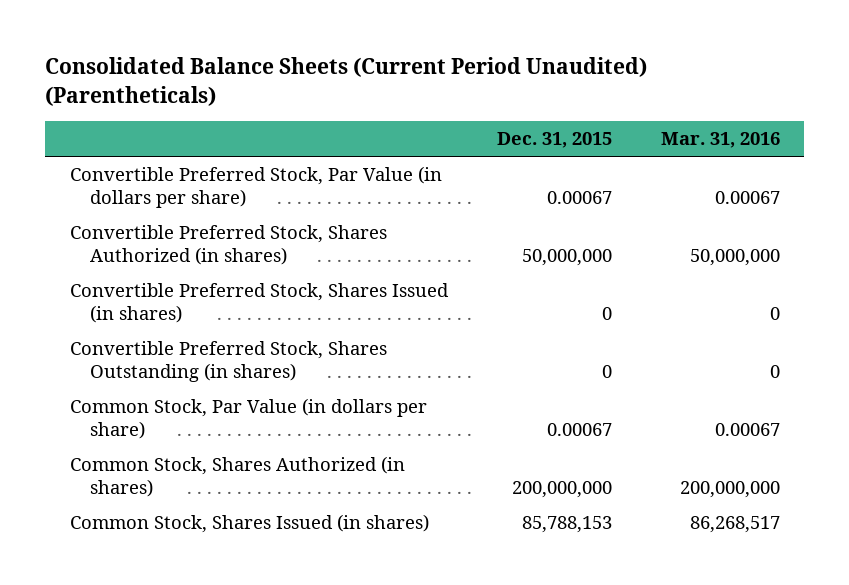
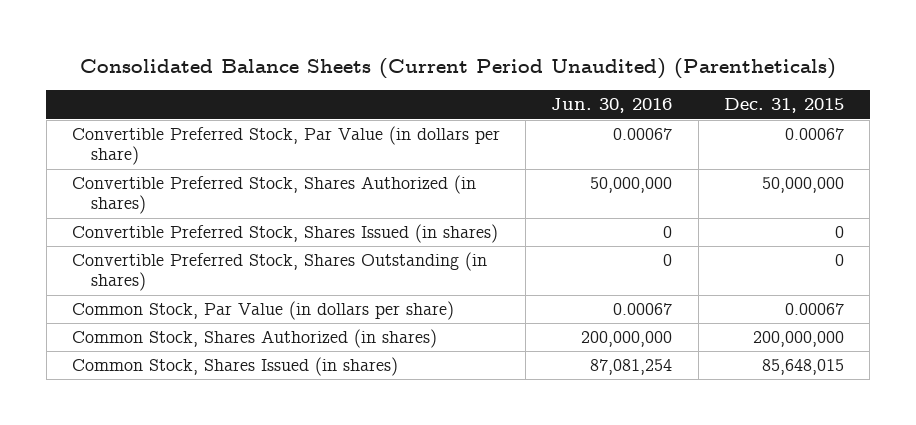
[660,132,780,149] Mar. 31, 2016 -> none
none -> [551,98,673,114] Jun. 30, 2016
[521,516,612,534] 85,788,153 -> [761,359,844,376] 85,648,015

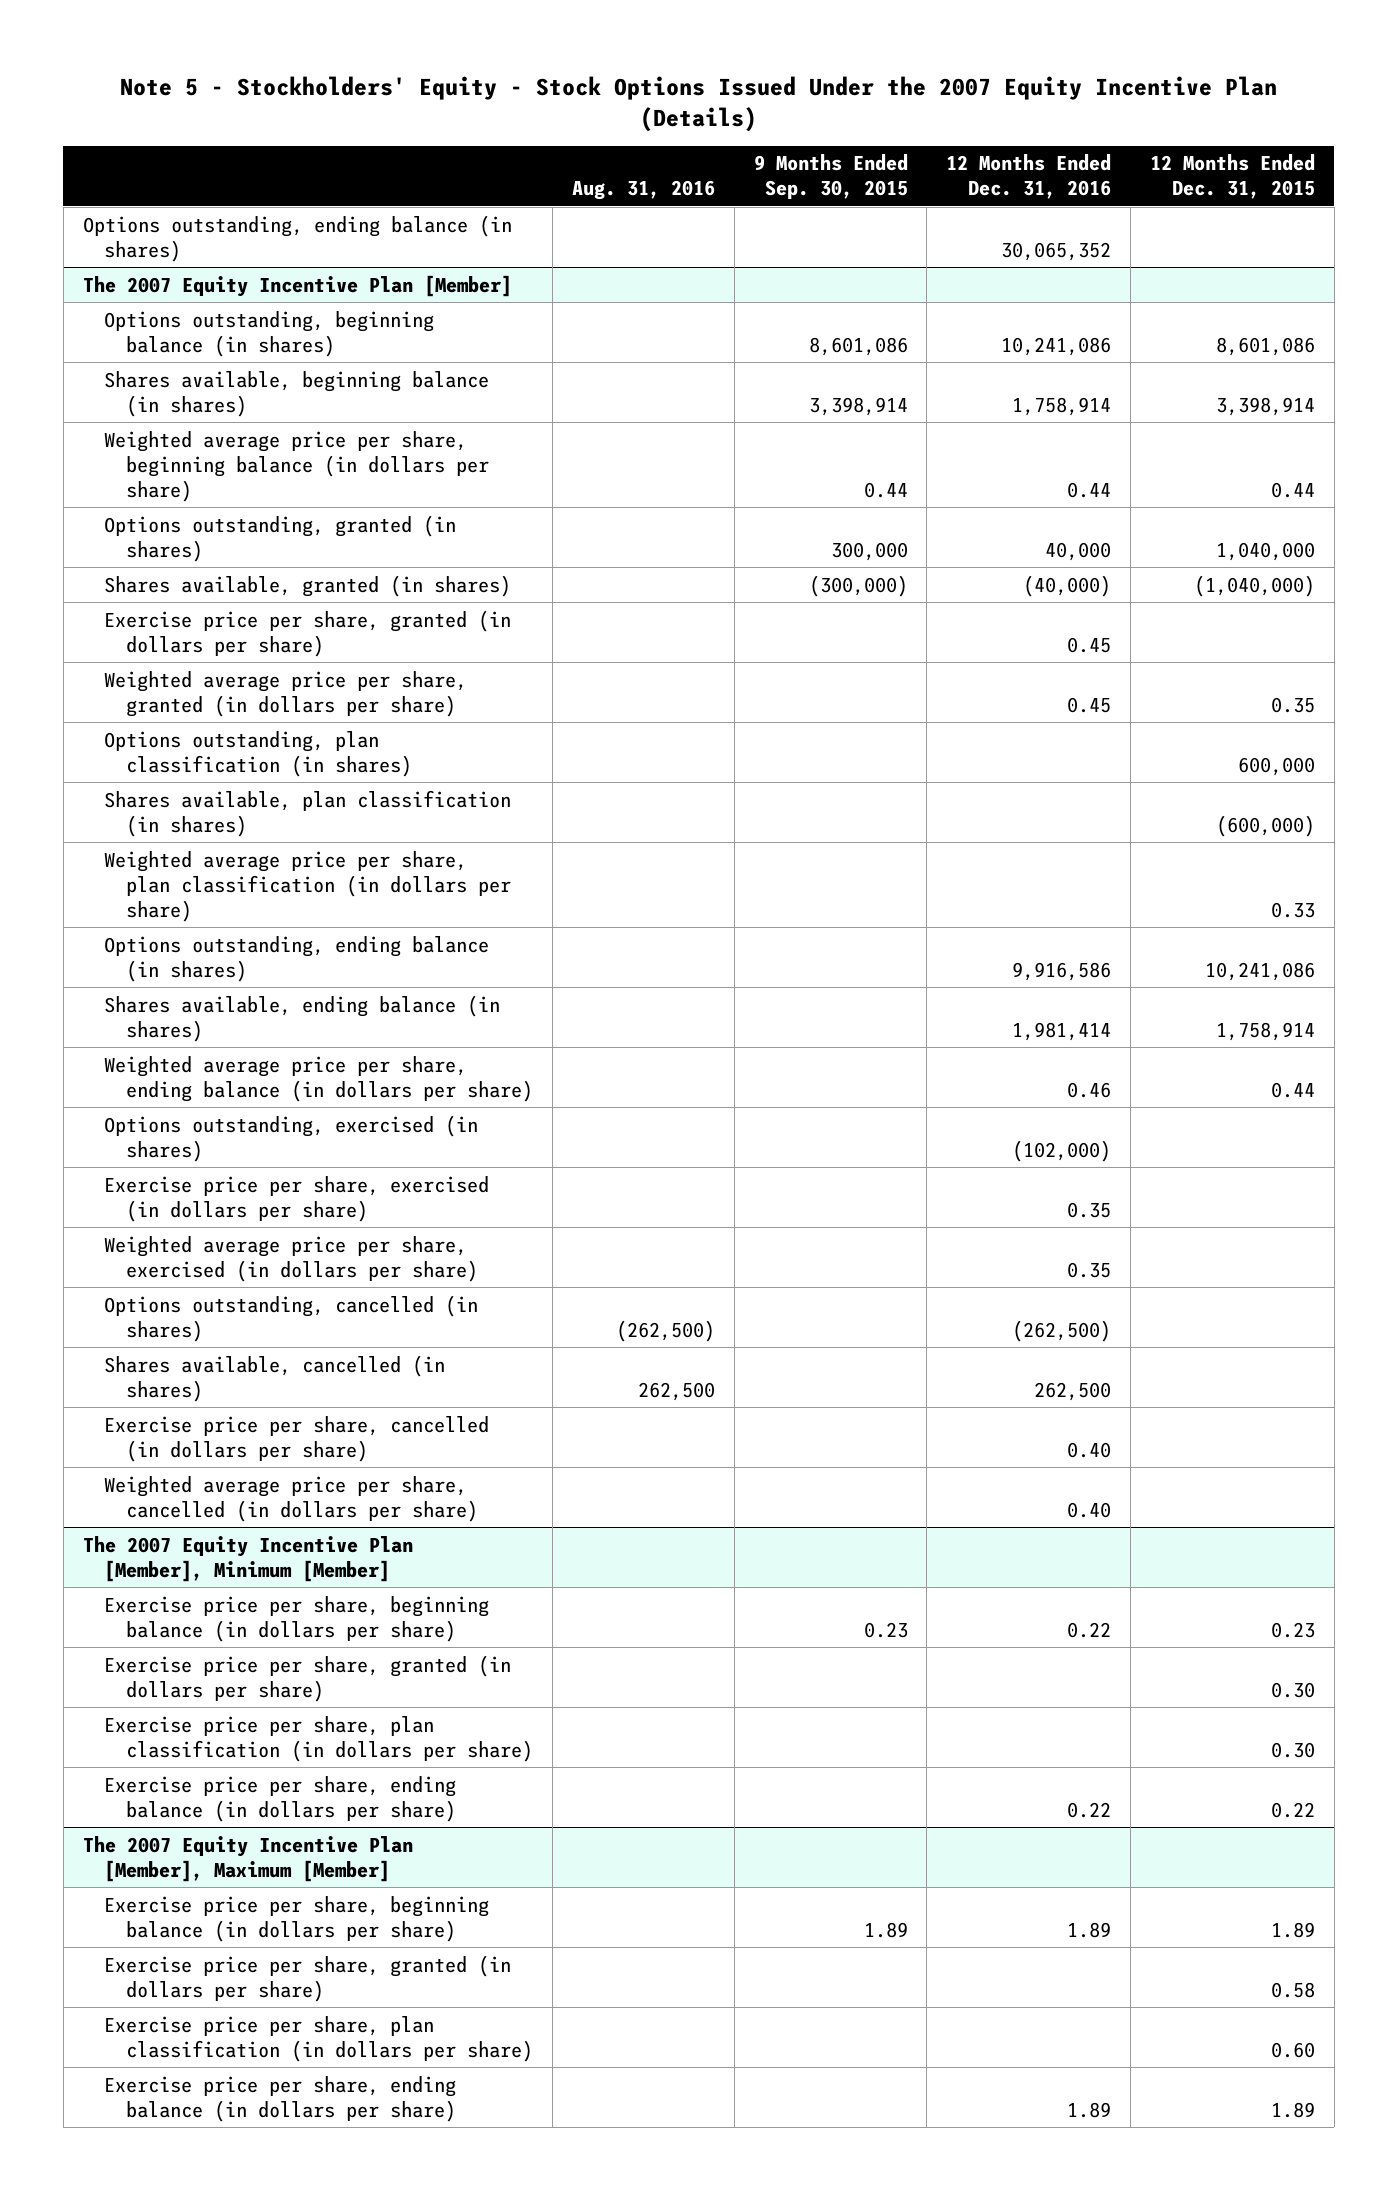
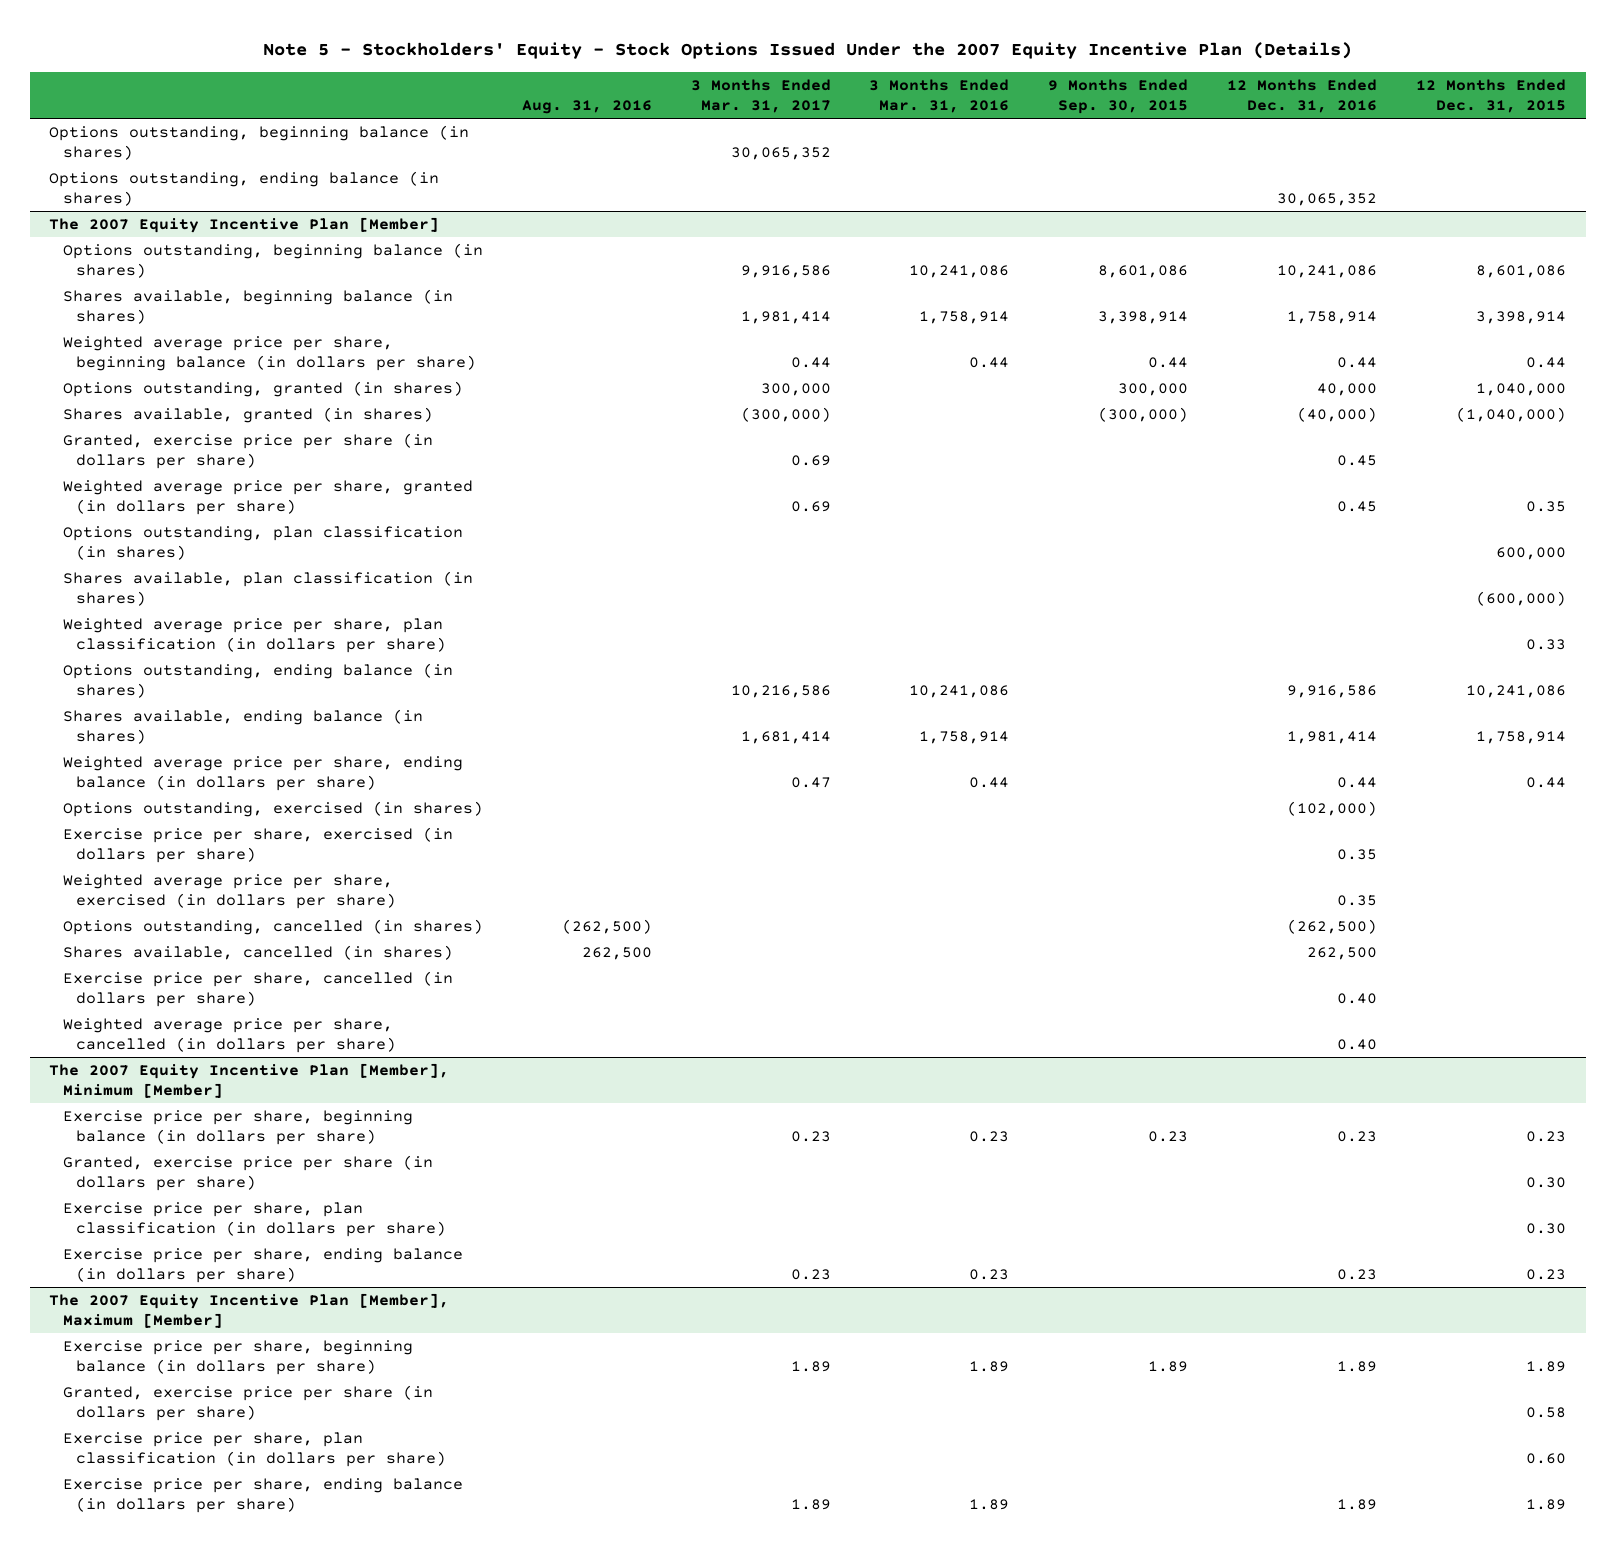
none -> [690,78,831,113] 3 Months Ended Mar. 31, 2017
none -> [869,78,1010,113] 3 Months Ended Mar. 31, 2016
none -> [49,124,470,161] Options outstanding, beginning balance (in shares)
[104,609,512,657] Exercise price per share, granted (in dollars per share) -> [62,432,433,470] Granted, exercise price per share (in dollars per share)
[1067,1081,1112,1098] 0.46 -> [1337,777,1378,789] 0.44
[1067,1621,1112,1638] 0.22 -> [1337,1131,1378,1143] 0.23
[104,1654,512,1702] Exercise price per share, granted (in dollars per share) -> [62,1154,433,1192] Granted, exercise price per share (in dollars per share)
[1067,1801,1112,1818] 0.22 -> [1337,1269,1378,1281] 0.23
[1271,1801,1316,1818] 0.22 -> [1526,1269,1567,1281] 0.23
[104,1954,512,2002] Exercise price per share, granted (in dollars per share) -> [62,1384,433,1422] Granted, exercise price per share (in dollars per share)

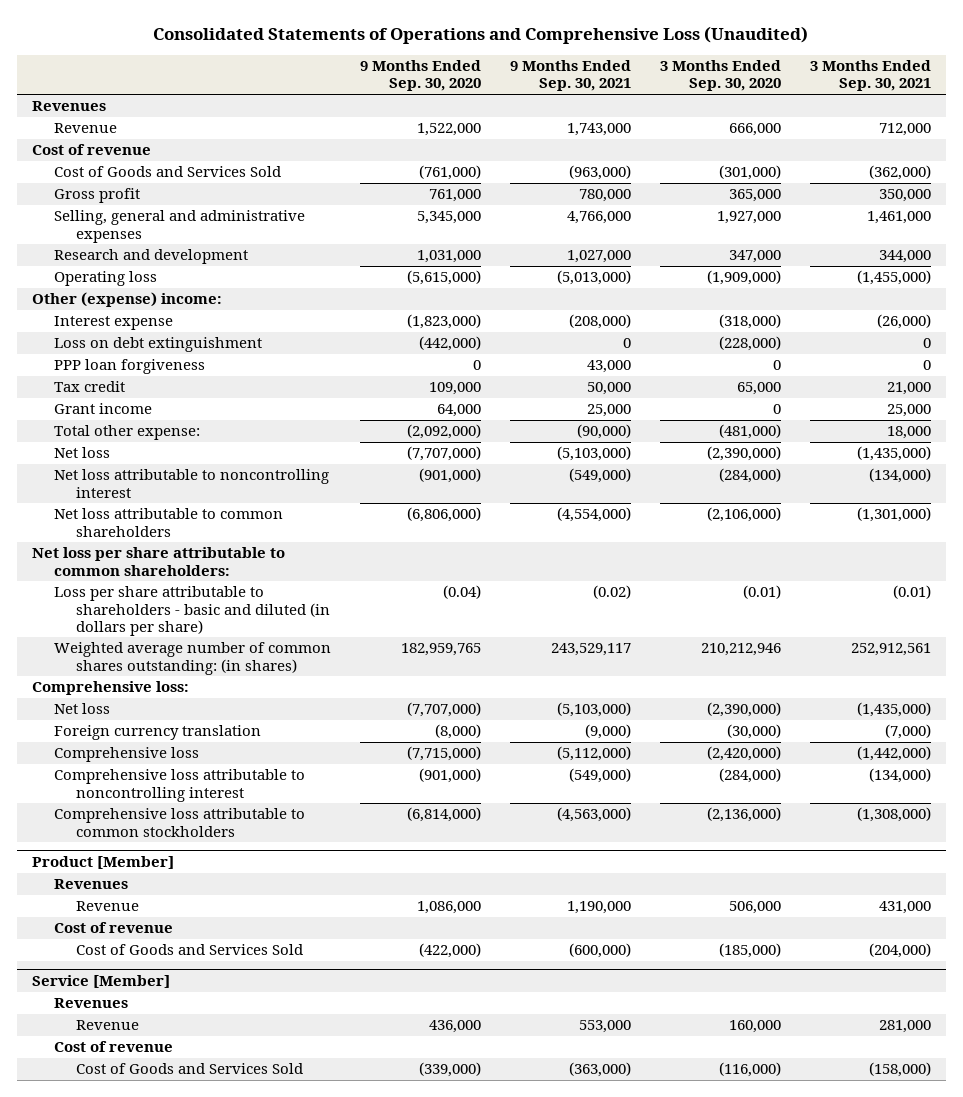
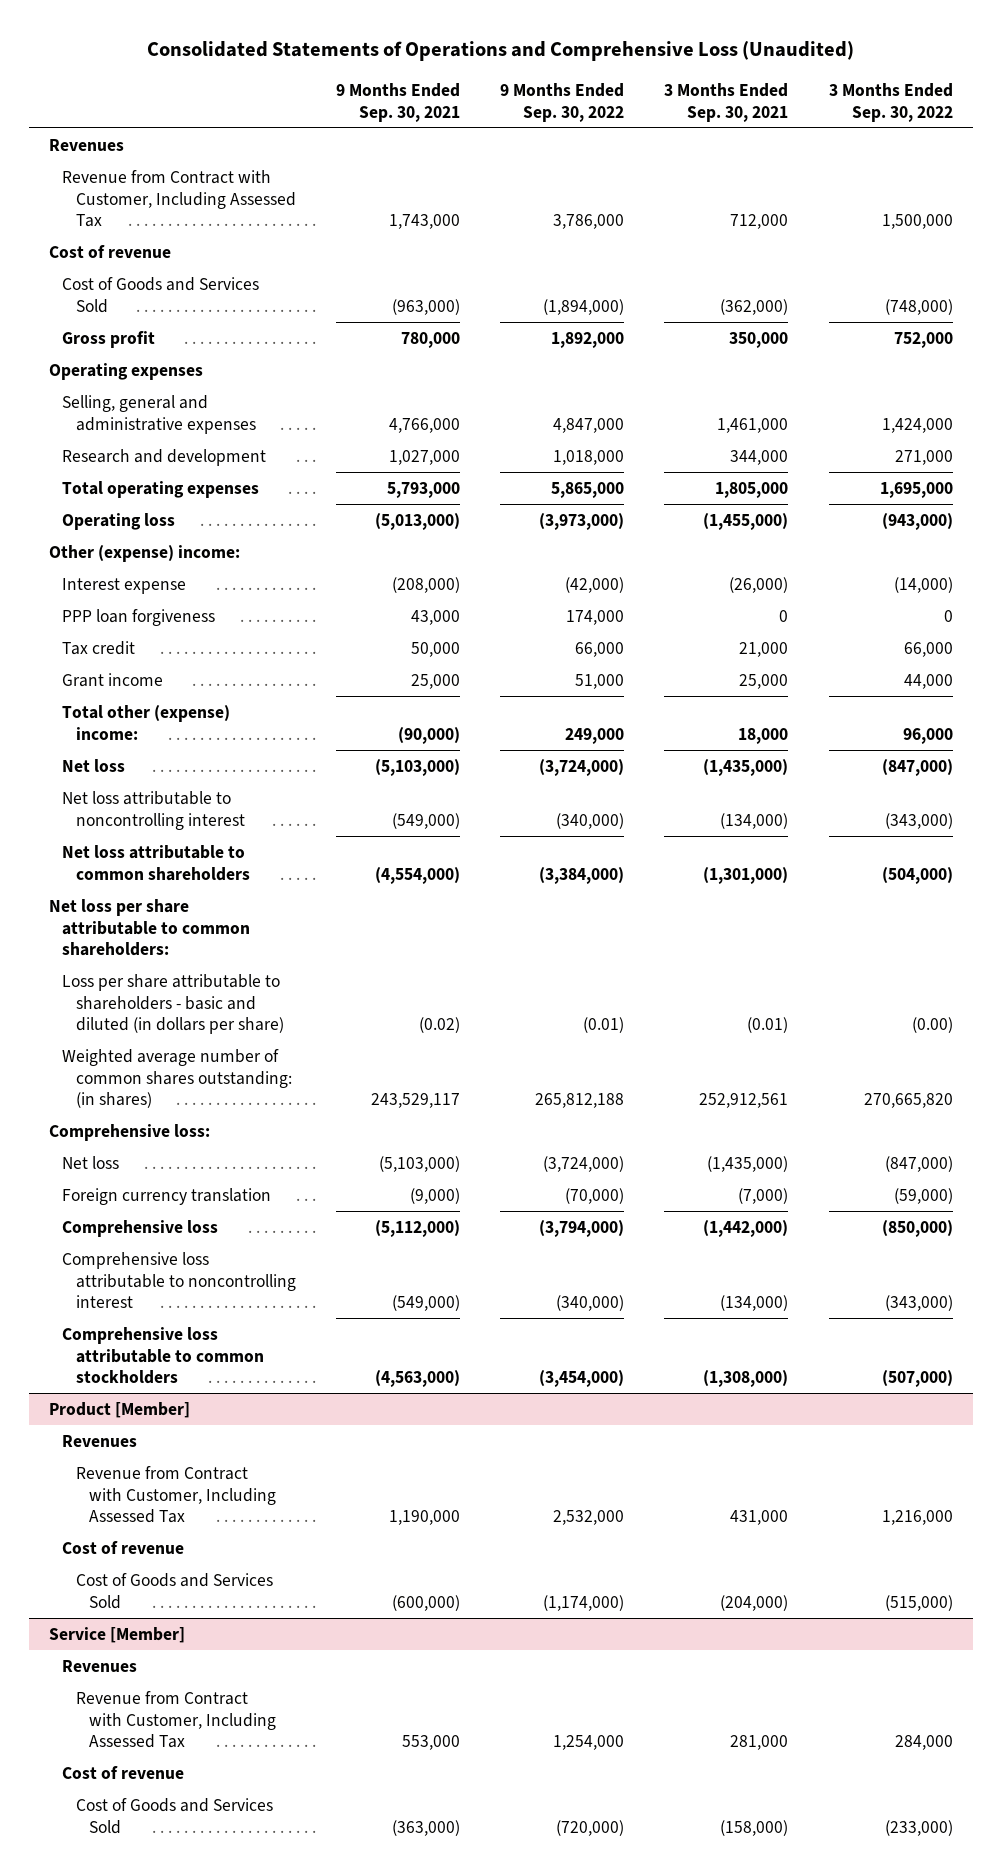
[359,60,481,92] 9 Months Ended Sep. 30, 2020 -> none
[659,60,781,92] 3 Months Ended Sep. 30, 2020 -> none
none -> [500,82,625,122] 9 Months Ended Sep. 30, 2022
none -> [828,82,953,122] 3 Months Ended Sep. 30, 2022
[53,123,117,134] Revenue -> [62,169,296,228] Revenue from Contract with Customer, Including Assessed Tax
none -> [49,362,204,380] Operating expenses
none -> [62,480,260,498] Total operating expenses
[53,337,262,353] Loss on debt extinguishment -> none
[53,425,200,441] Total other expense: -> [62,704,231,740] Total other (expense) income:
[75,901,139,912] Revenue -> [75,1465,276,1524] Revenue from Contract with Customer, Including Assessed Tax
[75,1020,139,1031] Revenue -> [75,1690,276,1749] Revenue from Contract with Customer, Including Assessed Tax

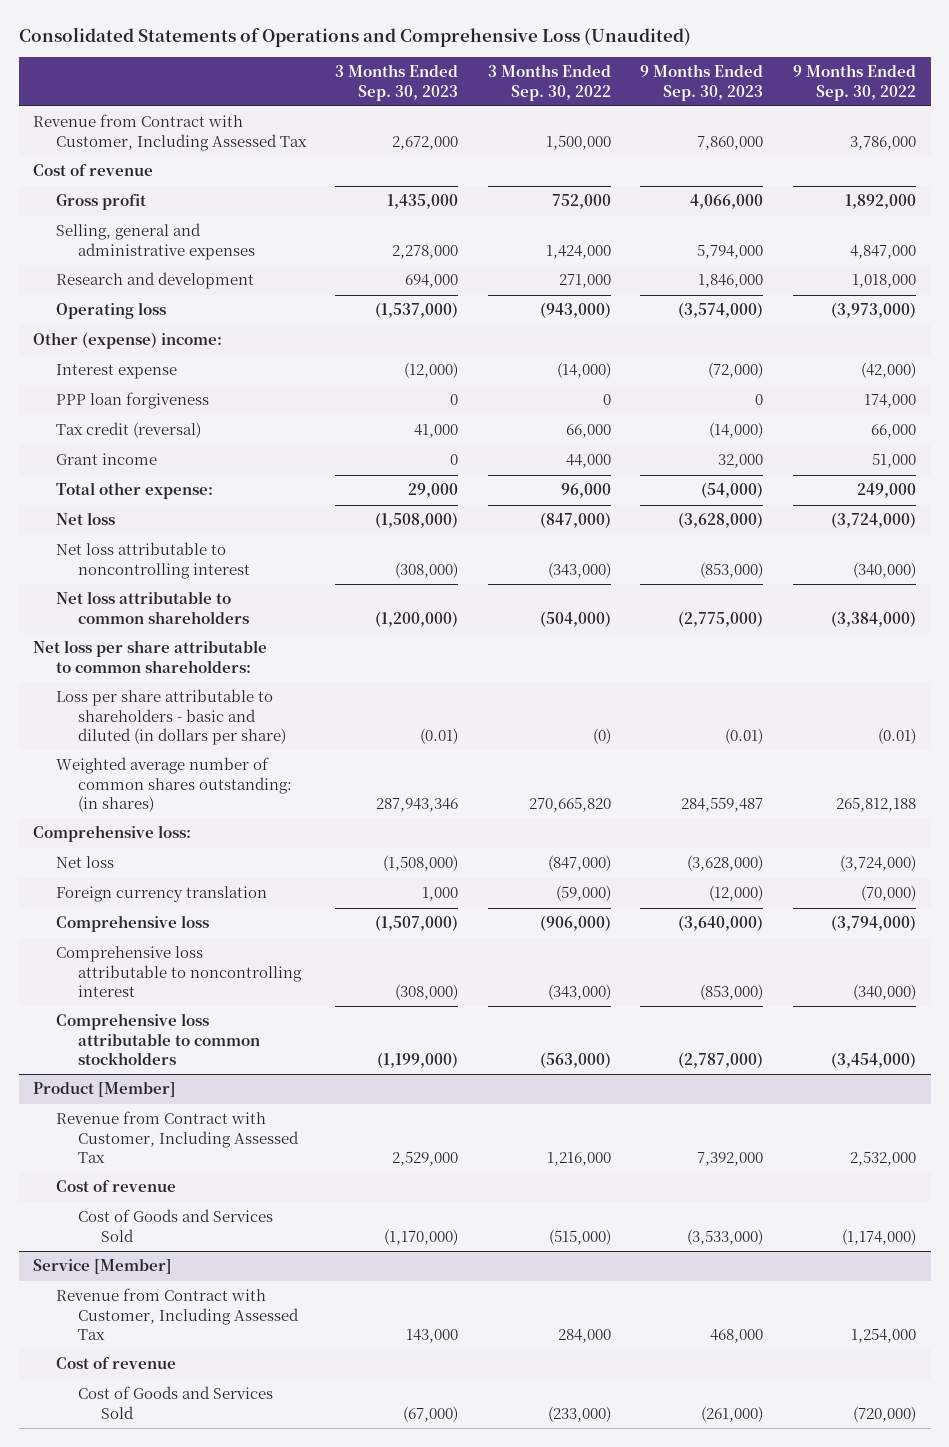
[335,82,460,122] 9 Months Ended Sep. 30, 2021 -> none
[664,82,789,122] 3 Months Ended Sep. 30, 2021 -> none
none -> [335,64,459,101] 3 Months Ended Sep. 30, 2023
none -> [640,64,764,101] 9 Months Ended Sep. 30, 2023
[49,138,125,151] Revenues -> none
[62,276,260,313] Cost of Goods and Services Sold -> none
[49,362,204,380] Operating expenses -> none
[62,480,260,498] Total operating expenses -> none
[62,640,136,655] Tax credit -> [55,422,201,439] Tax credit (reversal)
[62,704,231,740] Total other (expense) income: -> [55,482,213,500] Total other expense:
[911,1017,953,1034] (0.00) -> [592,727,611,744] (0)
[881,1219,953,1237] (850,000) -> [539,915,611,932] (906,000)
[881,1370,953,1388] (507,000) -> [539,1051,611,1068] (563,000)
[62,1434,138,1447] Revenues -> none
[62,1659,138,1672] Revenues -> none

